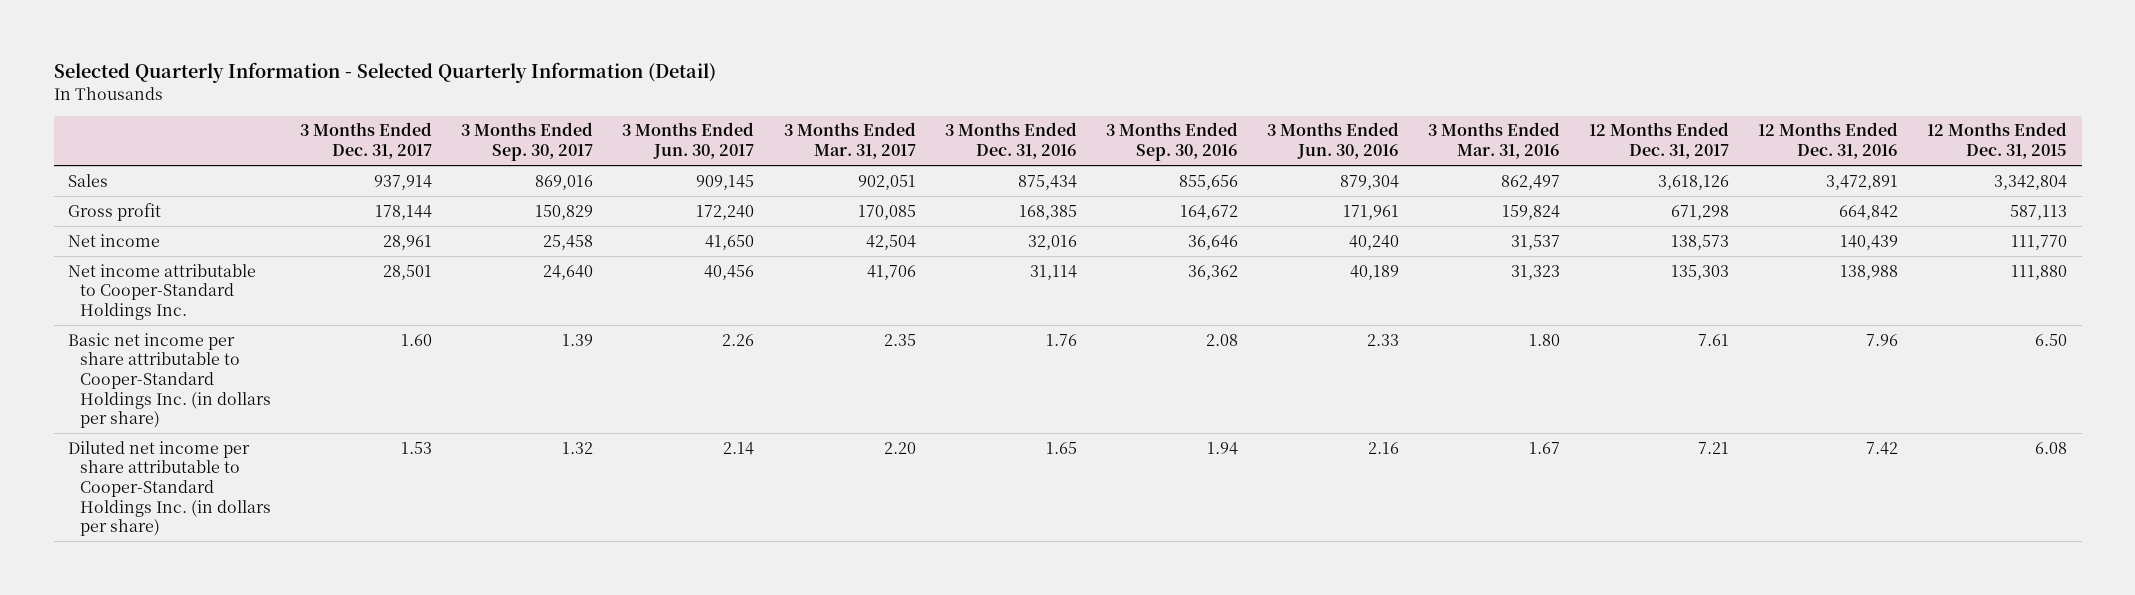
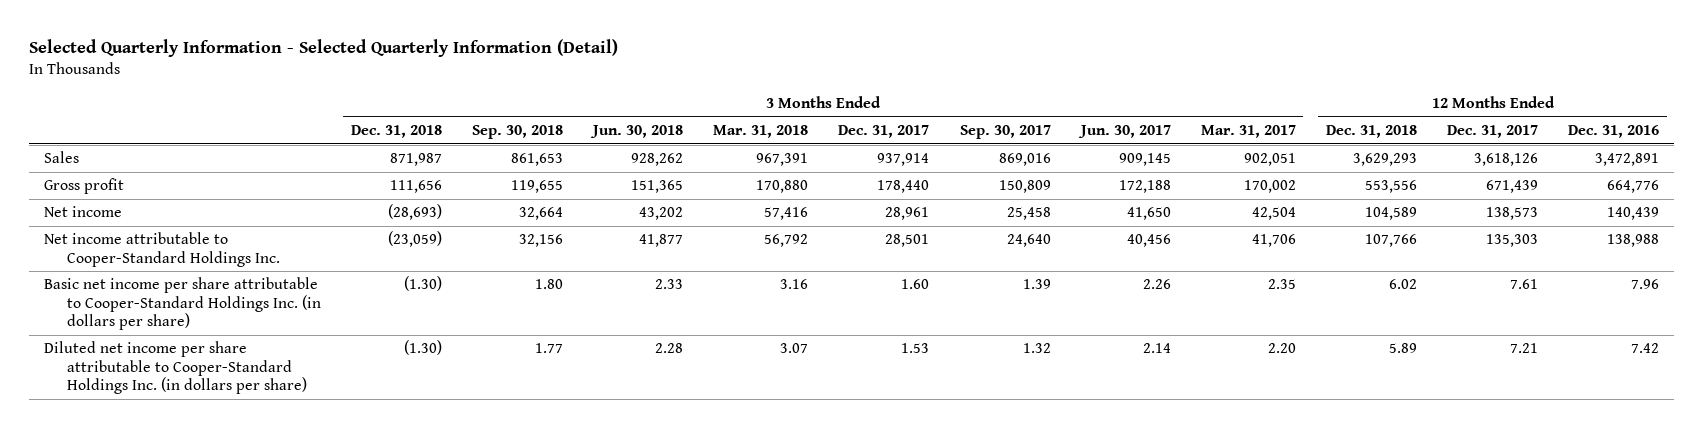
[944,122,1077,159] 3 Months Ended Dec. 31, 2016 -> none
[1105,122,1238,161] 3 Months Ended Sep. 30, 2016 -> none
[1266,122,1399,159] 3 Months Ended Jun. 30, 2016 -> none
[1427,122,1560,159] 3 Months Ended Mar. 31, 2016 -> none
[1927,122,2068,159] 12 Months Ended Dec. 31, 2015 -> none
none -> [350,125,442,139] Dec. 31, 2018
none -> [472,125,564,140] Sep. 30, 2018
none -> [590,125,684,139] Jun. 30, 2018
none -> [713,125,809,139] Mar. 31, 2018
none -> [1325,125,1417,139] Dec. 31, 2018
[375,204,433,220] 178,144 -> [877,180,930,194] 178,440
[535,204,594,220] 150,829 -> [998,180,1051,194] 150,809
[696,204,755,220] 172,240 -> [1118,180,1171,194] 172,188
[857,204,916,220] 170,085 -> [1243,180,1296,194] 170,002
[1670,204,1729,220] 671,298 -> [1486,180,1539,194] 671,439
[1838,204,1898,220] 664,842 -> [1607,180,1660,194] 664,776

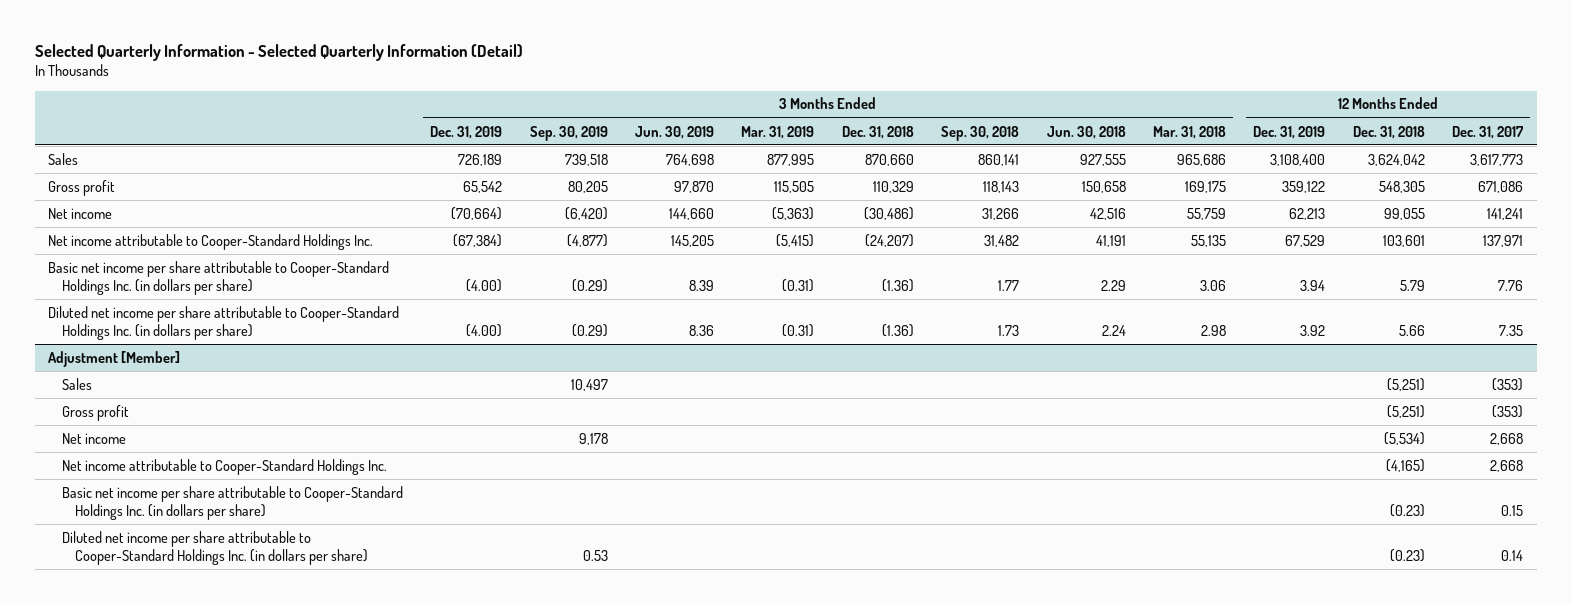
[838,125,930,139] Dec. 31, 2017 -> none
[959,125,1051,140] Sep. 30, 2017 -> none
[1077,125,1171,139] Jun. 30, 2017 -> none
[1200,125,1296,139] Mar. 31, 2017 -> none
[1568,125,1660,139] Dec. 31, 2016 -> none
none -> [430,125,503,139] Dec. 31, 2019
none -> [529,125,608,141] Sep. 30, 2019
none -> [634,125,714,139] Jun. 30, 2019
none -> [741,125,815,139] Mar. 31, 2019
none -> [1253,125,1326,139] Dec. 31, 2019
[389,153,442,167] 871,987 -> [864,153,914,166] 870,660
[511,153,564,167] 861,653 -> [978,153,1020,166] 860,141
[631,153,684,167] 928,262 -> [1079,153,1126,166] 927,555
[756,153,809,167] 967,391 -> [1176,153,1226,166] 965,686
[1352,153,1417,167] 3,629,293 -> [1367,153,1425,166] 3,624,042
[1474,153,1539,167] 3,618,126 -> [1470,153,1524,166] 3,617,773
[389,180,442,194] 111,656 -> [872,180,914,193] 110,329
[511,180,564,194] 119,655 -> [983,180,1020,193] 118,143
[631,180,684,194] 151,365 -> [1081,180,1126,193] 150,658
[756,180,809,194] 170,880 -> [1184,180,1226,193] 169,175
[1364,180,1417,194] 553,556 -> [1378,180,1425,193] 548,305
[1486,180,1539,194] 671,439 -> [1478,180,1524,193] 671,086
[387,204,442,221] (28,693) -> [863,206,914,220] (30,486)
[519,207,564,221] 32,664 -> [982,207,1020,220] 31,266
[639,207,684,221] 43,202 -> [1089,207,1126,220] 42,516
[764,207,809,221] 57,416 -> [1186,207,1226,220] 55,759
[1364,207,1417,221] 104,589 -> [1383,207,1425,220] 99,055
[1486,207,1539,221] 138,573 -> [1487,207,1524,220] 141,241
[387,231,442,248] (23,059) -> [864,233,914,247] (24,207)
[519,234,564,248] 32,156 -> [984,234,1020,247] 31,482
[639,234,684,248] 41,877 -> [1095,234,1126,247] 41,191
[764,234,809,248] 56,792 -> [1190,234,1226,247] 55,135
[1364,234,1417,248] 107,766 -> [1382,234,1425,247] 103,601
[1486,234,1539,248] 135,303 -> [1483,234,1524,247] 137,971
[403,276,442,292] (1.30) -> [881,278,914,292] (1.36)
[535,279,564,290] 1.80 -> [998,279,1020,291] 1.77
[655,279,684,290] 2.33 -> [1100,279,1126,291] 2.29
[780,279,809,290] 3.16 -> [1199,279,1226,291] 3.06
[1388,279,1417,290] 6.02 -> [1399,279,1425,291] 5.79
[1510,279,1539,290] 7.61 -> [1498,279,1524,291] 7.76
[403,340,442,356] (1.30) -> [881,323,914,337] (1.36)
[535,343,564,354] 1.77 -> [998,324,1020,336] 1.73
[655,343,684,354] 2.28 -> [1101,324,1126,336] 2.24
[780,343,809,354] 3.07 -> [1200,324,1226,336] 2.98
[1388,343,1417,354] 5.89 -> [1398,324,1425,336] 5.66
[1510,343,1539,354] 7.21 -> [1499,324,1524,336] 7.35
none -> [48,350,181,367] Adjustment [Member]
none -> [61,377,92,390] Sales
none -> [61,404,129,421] Gross profit
none -> [61,432,126,444] Net income
none -> [61,458,387,475] Net income attributable to Cooper-Standard Holdings Inc.
none -> [61,485,403,520] Basic net income per share attributable to Cooper-Standard Holdings Inc. (in dollars per share)
none -> [61,530,369,565] Diluted net income per share attributable to Cooper-Standard Holdings Inc. (in dollars per share)

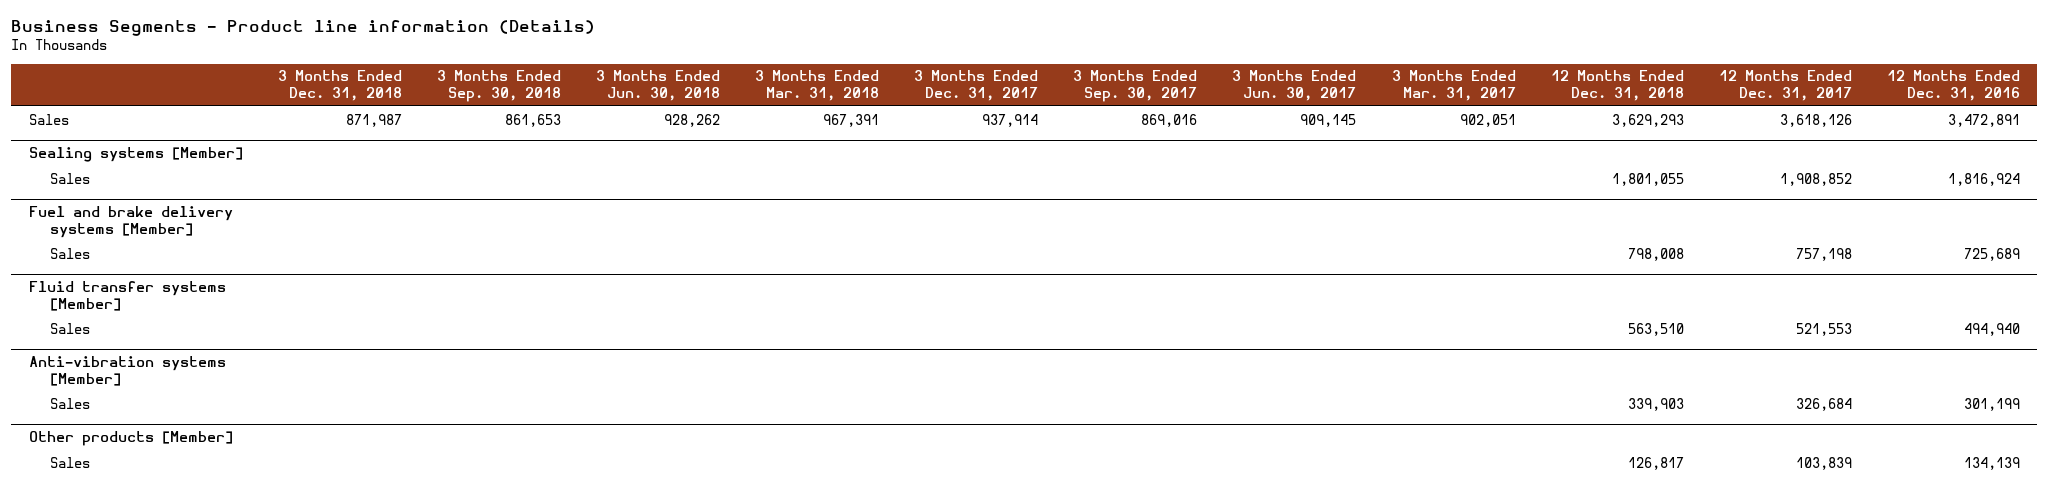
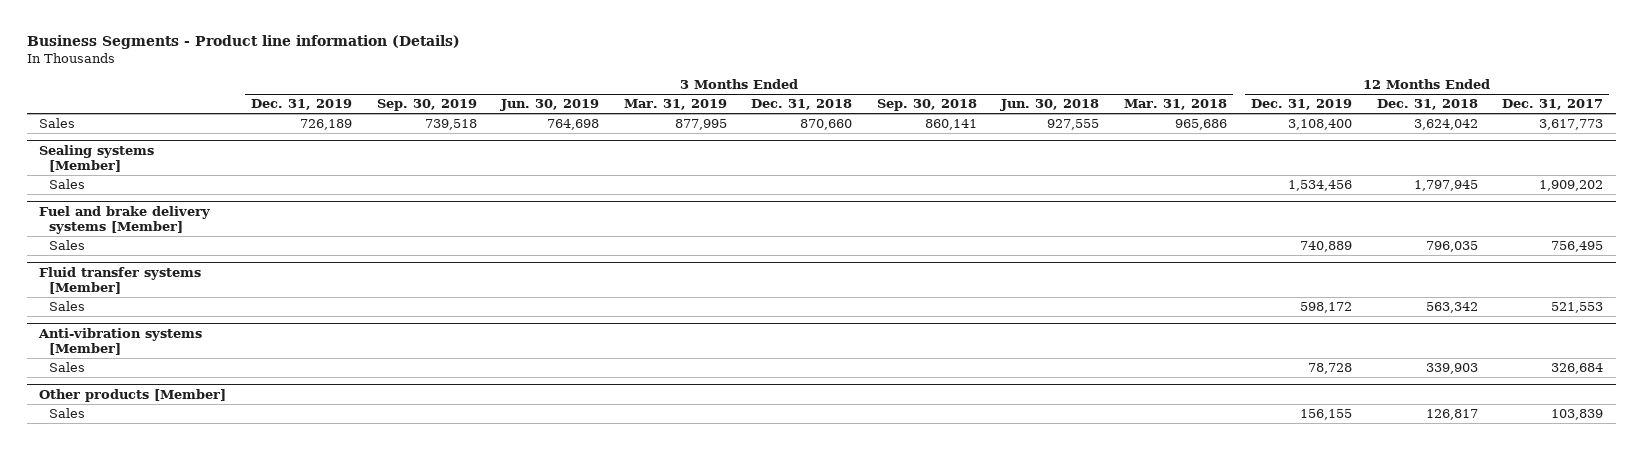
[914,70,1039,102] 3 Months Ended Dec. 31, 2017 -> none
[1073,70,1198,103] 3 Months Ended Sep. 30, 2017 -> none
[1232,70,1357,102] 3 Months Ended Jun. 30, 2017 -> none
[1391,70,1516,102] 3 Months Ended Mar. 31, 2017 -> none
[1886,70,2020,102] 12 Months Ended Dec. 31, 2016 -> none
none -> [250,99,352,111] Dec. 31, 2019
none -> [376,99,477,112] Sep. 30, 2019
none -> [500,99,600,112] Jun. 30, 2019
none -> [623,99,727,111] Mar. 31, 2019
none -> [1251,99,1353,111] Dec. 31, 2019
[346,113,403,127] 871,987 -> [800,118,853,130] 870,660
[505,113,562,127] 861,653 -> [924,118,977,130] 860,141
[664,113,721,127] 928,262 -> [1047,118,1100,130] 927,555
[823,113,880,127] 967,391 -> [1174,118,1227,130] 965,686
[1611,113,1684,127] 3,629,293 -> [1413,118,1478,130] 3,624,042
[1779,113,1852,127] 3,618,126 -> [1539,118,1604,130] 3,617,773
[1611,172,1684,186] 1,801,055 -> [1413,179,1478,191] 1,797,945
[1779,172,1852,186] 1,908,852 -> [1539,179,1604,191] 1,909,202
[1627,247,1684,261] 798,008 -> [1425,240,1478,252] 796,035
[1795,247,1852,261] 757,198 -> [1551,240,1604,252] 756,495
[1627,322,1684,336] 563,510 -> [1425,301,1478,313] 563,342

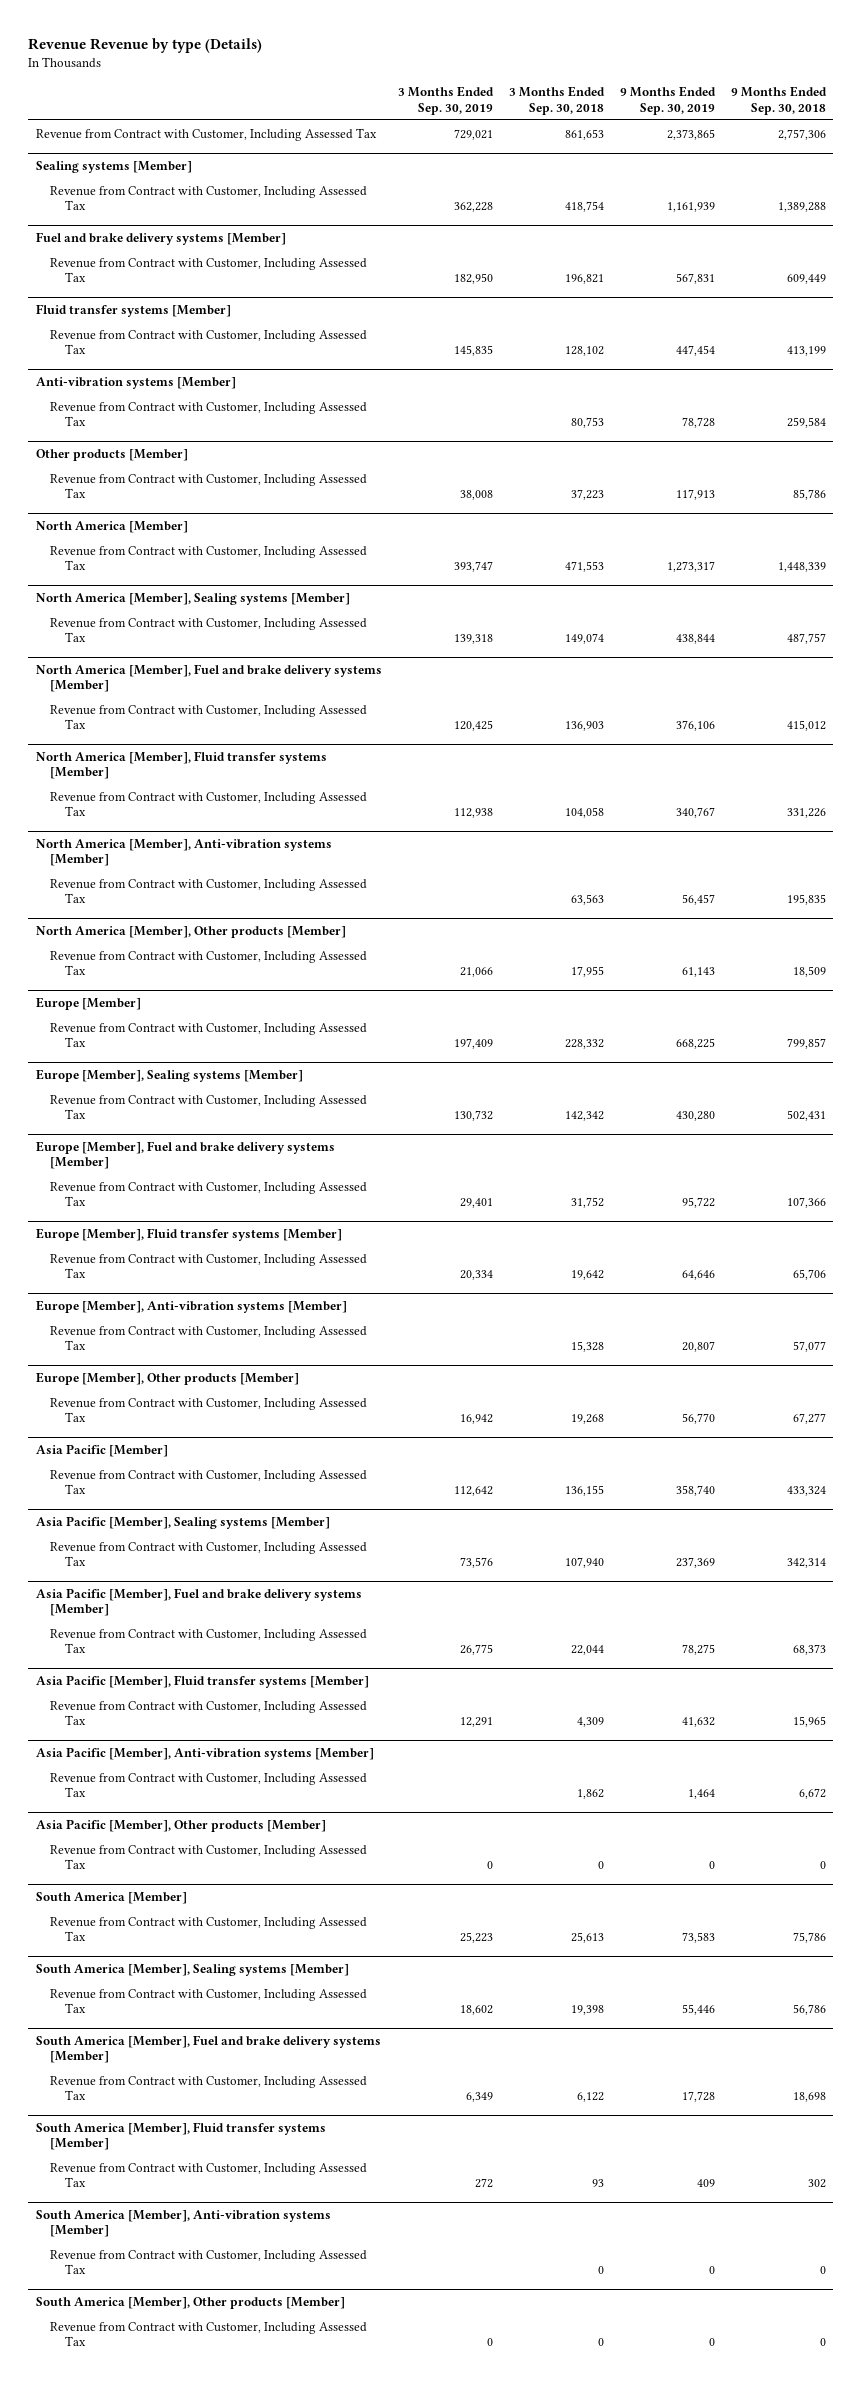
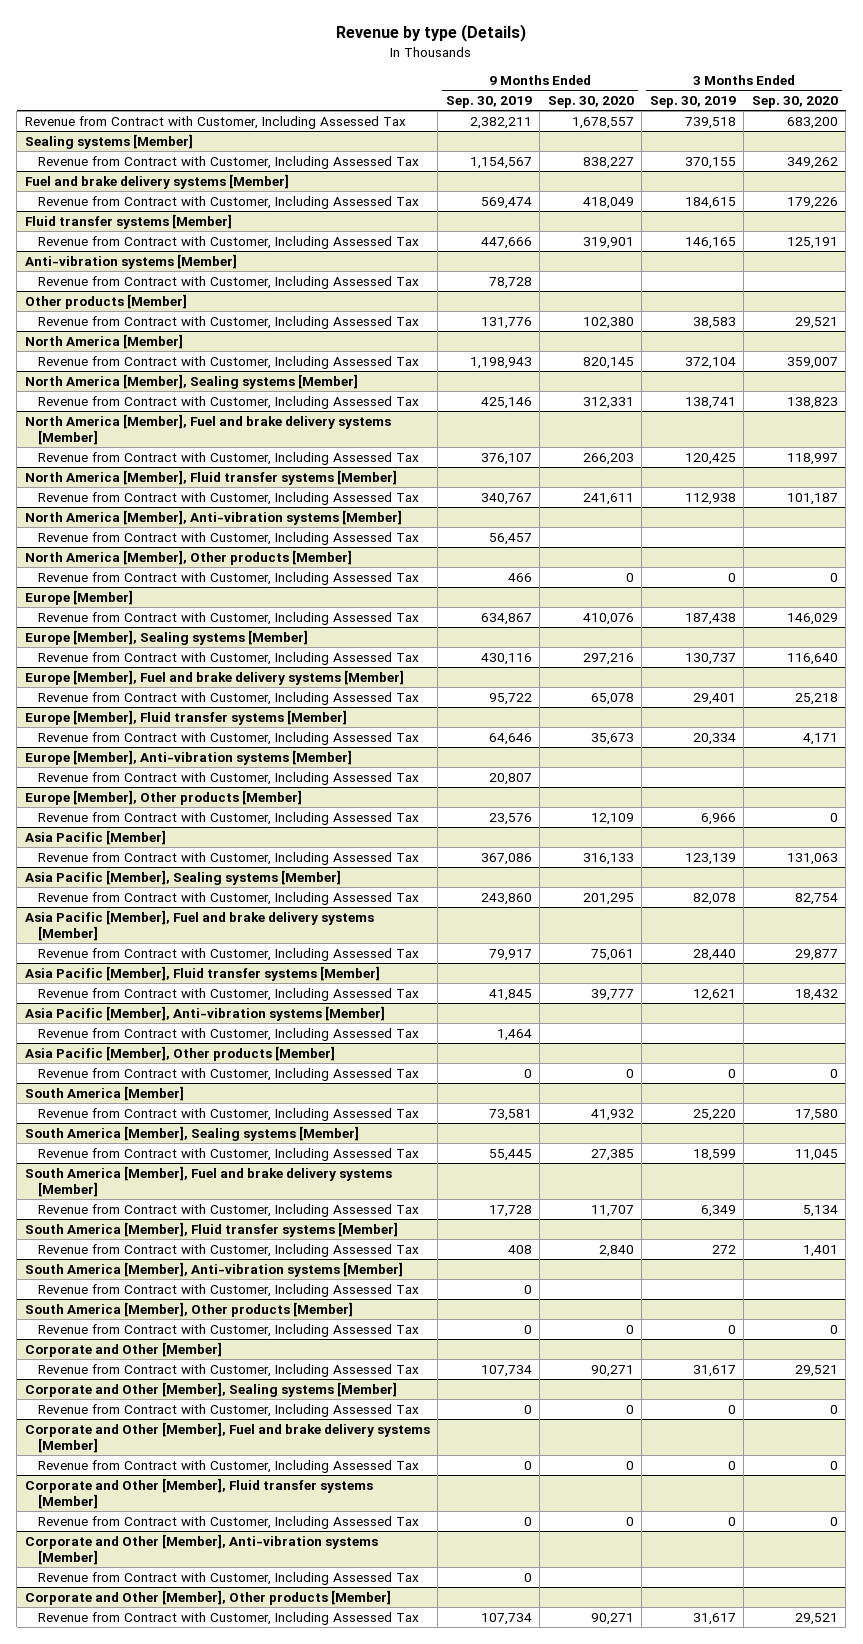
[28,37,263,53] Revenue Revenue by type (Details) -> [336,24,527,43] Revenue by type (Details)
[508,86,605,115] 3 Months Ended Sep. 30, 2018 -> none
[730,86,827,115] 9 Months Ended Sep. 30, 2018 -> none
none -> [547,95,634,108] Sep. 30, 2020
none -> [751,95,838,108] Sep. 30, 2020
[454,128,494,140] 729,021 -> [684,116,736,129] 739,518
[666,128,715,140] 2,373,865 -> [469,116,532,129] 2,382,211
[454,201,494,212] 362,228 -> [684,156,736,169] 370,155
[666,201,715,212] 1,161,939 -> [469,156,532,169] 1,154,567
[454,272,494,284] 182,950 -> [684,196,736,209] 184,615
[675,272,715,284] 567,831 -> [480,196,532,209] 569,474
[454,344,494,356] 145,835 -> [684,236,736,249] 146,165
[675,344,715,356] 447,454 -> [480,236,532,249] 447,666
[460,489,494,500] 38,008 -> [692,316,736,329] 38,583
[675,488,715,500] 117,913 -> [480,316,532,329] 131,776
[454,560,494,572] 393,747 -> [684,356,736,369] 372,104
[666,560,715,572] 1,273,317 -> [469,356,532,369] 1,198,943
[454,633,494,644] 139,318 -> [684,396,736,409] 138,741
[675,633,715,644] 438,844 -> [480,396,532,409] 425,146
[675,719,715,731] 376,106 -> [480,452,532,465] 376,107
[460,966,494,977] 21,066 -> [727,572,736,582] 0
[681,966,715,977] 61,143 -> [507,572,532,582] 466
[454,1037,494,1049] 197,409 -> [684,612,736,625] 187,438
[675,1037,715,1049] 668,225 -> [480,612,532,625] 634,867
[454,1109,494,1121] 130,732 -> [684,652,736,665] 130,737
[675,1110,715,1121] 430,280 -> [480,652,532,665] 430,116
[460,1413,494,1424] 16,942 -> [700,812,736,825] 6,966
[681,1412,715,1424] 56,770 -> [488,812,532,825] 23,576
[454,1485,494,1496] 112,642 -> [684,852,736,865] 123,139
[675,1484,715,1496] 358,740 -> [480,852,532,865] 367,086
[460,1556,494,1568] 73,576 -> [692,892,736,905] 82,078
[675,1556,715,1568] 237,369 -> [480,892,532,905] 243,860
[460,1643,494,1655] 26,775 -> [692,948,736,961] 28,440
[681,1643,715,1655] 78,275 -> [488,948,532,961] 79,917
[460,1716,494,1727] 12,291 -> [692,988,736,1001] 12,621
[681,1716,715,1727] 41,632 -> [488,988,532,1001] 41,845
[460,1931,494,1943] 25,223 -> [692,1108,736,1121] 25,220
[681,1931,715,1943] 73,583 -> [488,1108,532,1121] 73,581
[460,2004,494,2015] 18,602 -> [692,1148,736,1161] 18,599
[681,2003,715,2015] 55,446 -> [488,1148,532,1161] 55,445
[696,2178,715,2187] 409 -> [507,1244,532,1254] 408
none -> [24,1341,222,1357] Corporate and Other [Member]
none -> [38,1363,420,1377] Revenue from Contract with Customer, Including Assessed Tax
none -> [24,1381,397,1397] Corporate and Other [Member], Sealing systems [Member]
none -> [38,1403,420,1417] Revenue from Contract with Customer, Including Assessed Tax
none -> [24,1421,430,1453] Corporate and Other [Member], Fuel and brake delivery systems [Member]
none -> [38,1459,420,1473] Revenue from Contract with Customer, Including Assessed Tax
none -> [24,1477,373,1509] Corporate and Other [Member], Fluid transfer systems [Member]
none -> [38,1515,420,1529] Revenue from Contract with Customer, Including Assessed Tax
none -> [24,1533,378,1565] Corporate and Other [Member], Anti-vibration systems [Member]
none -> [38,1571,420,1585] Revenue from Contract with Customer, Including Assessed Tax
none -> [24,1589,391,1605] Corporate and Other [Member], Other products [Member]
none -> [38,1611,420,1625] Revenue from Contract with Customer, Including Assessed Tax

